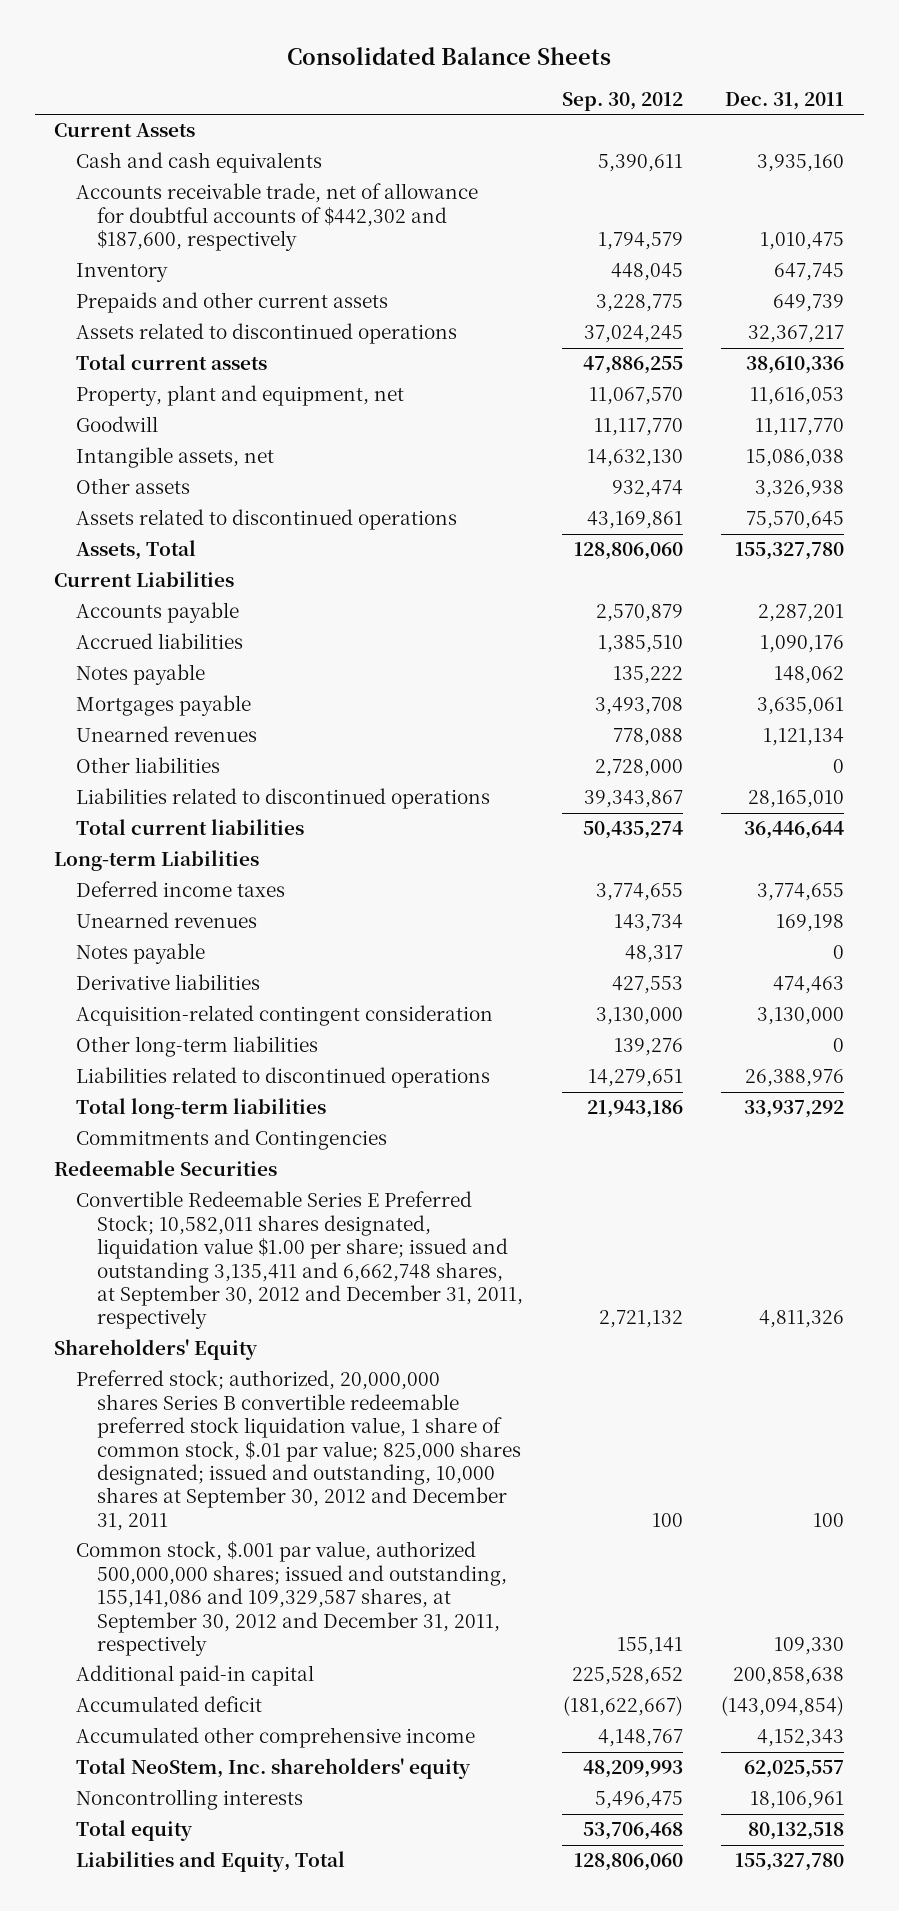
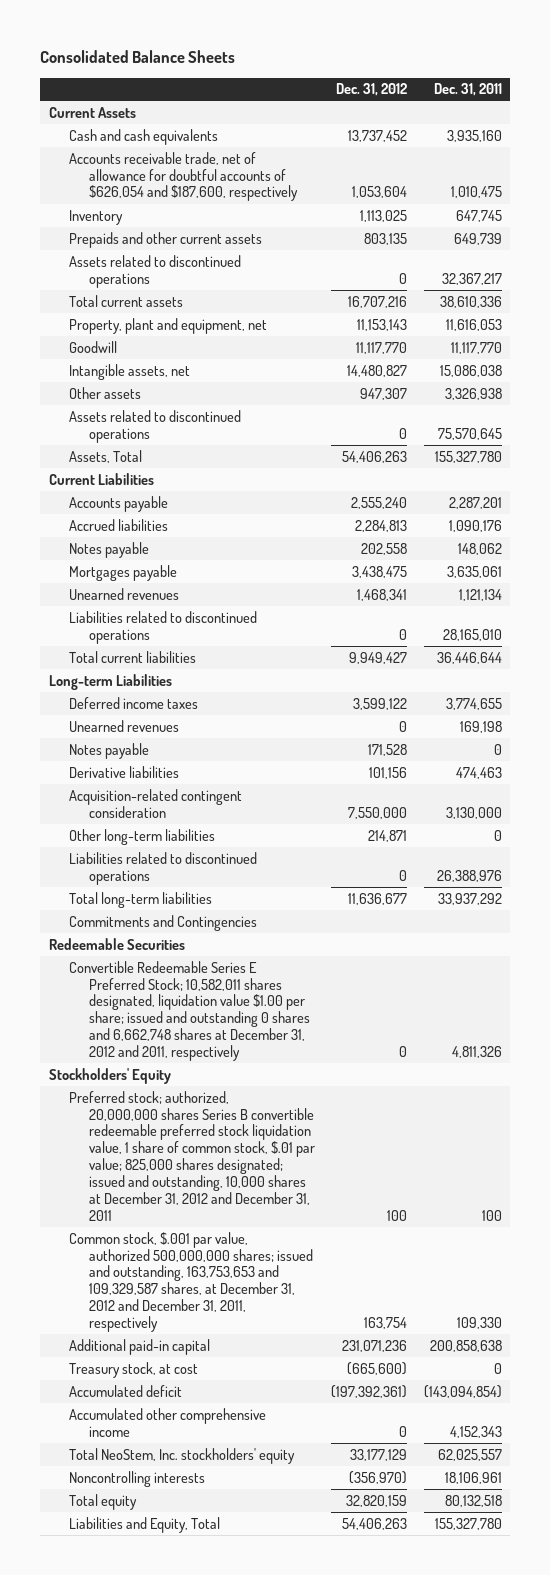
[561,92,683,112] Sep. 30, 2012 -> none
none -> [336,83,408,97] Dec. 31, 2012
[75,183,478,252] Accounts receivable trade, net of allowance for doubtful accounts of $442,302 and $187,600, respectively -> [68,151,298,202] Accounts receivable trade, net of allowance for doubtful accounts of $626,054 and $187,600, respectively
[75,757,220,774] Other liabilities -> none
[75,1191,524,1330] Convertible Redeemable Series E Preferred Stock; 10,582,011 shares designated, liquidation value $1.00 per share; issued and outstanding 3,135,411 and 6,662,748 shares, at September 30, 2012 and December 31, 2011, respectively -> [68,960,310,1062] Convertible Redeemable Series E Preferred Stock; 10,582,011 shares designated, liquidation value $1.00 per share; issued and outstanding 0 shares and 6,662,748 shares at December 31, 2012 and 2011, respectively
[54,1339,259,1361] Shareholders' Equity -> [48,1067,171,1084] Stockholders' Equity
[75,1370,522,1531] Preferred stock; authorized, 20,000,000 shares Series B convertible redeemable preferred stock liquidation value, 1 share of common stock, $.01 par value; 825,000 shares designated; issued and outstanding, 10,000 shares at September 30, 2012 and December 31, 2011 -> [68,1090,315,1221] Preferred stock; authorized, 20,000,000 shares Series B convertible redeemable preferred stock liquidation value, 1 share of common stock, $.01 par value; 825,000 shares designated; issued and outstanding, 10,000 shares at December 31, 2012 and December 31, 2011
[75,1541,508,1656] Common stock, $.001 par value, authorized 500,000,000 shares; issued and outstanding, 155,141,086 and 109,329,587 shares, at September 30, 2012 and December 31, 2011, respectively -> [68,1231,313,1333] Common stock, $.001 par value, authorized 500,000,000 shares; issued and outstanding, 163,753,653 and 109,329,587 shares, at December 31, 2012 and December 31, 2011, respectively
none -> [68,1361,198,1378] Treasury stock, at cost
[75,1758,471,1780] Total NeoStem, Inc. shareholders' equity -> [68,1447,295,1464] Total NeoStem, Inc. stockholders' equity

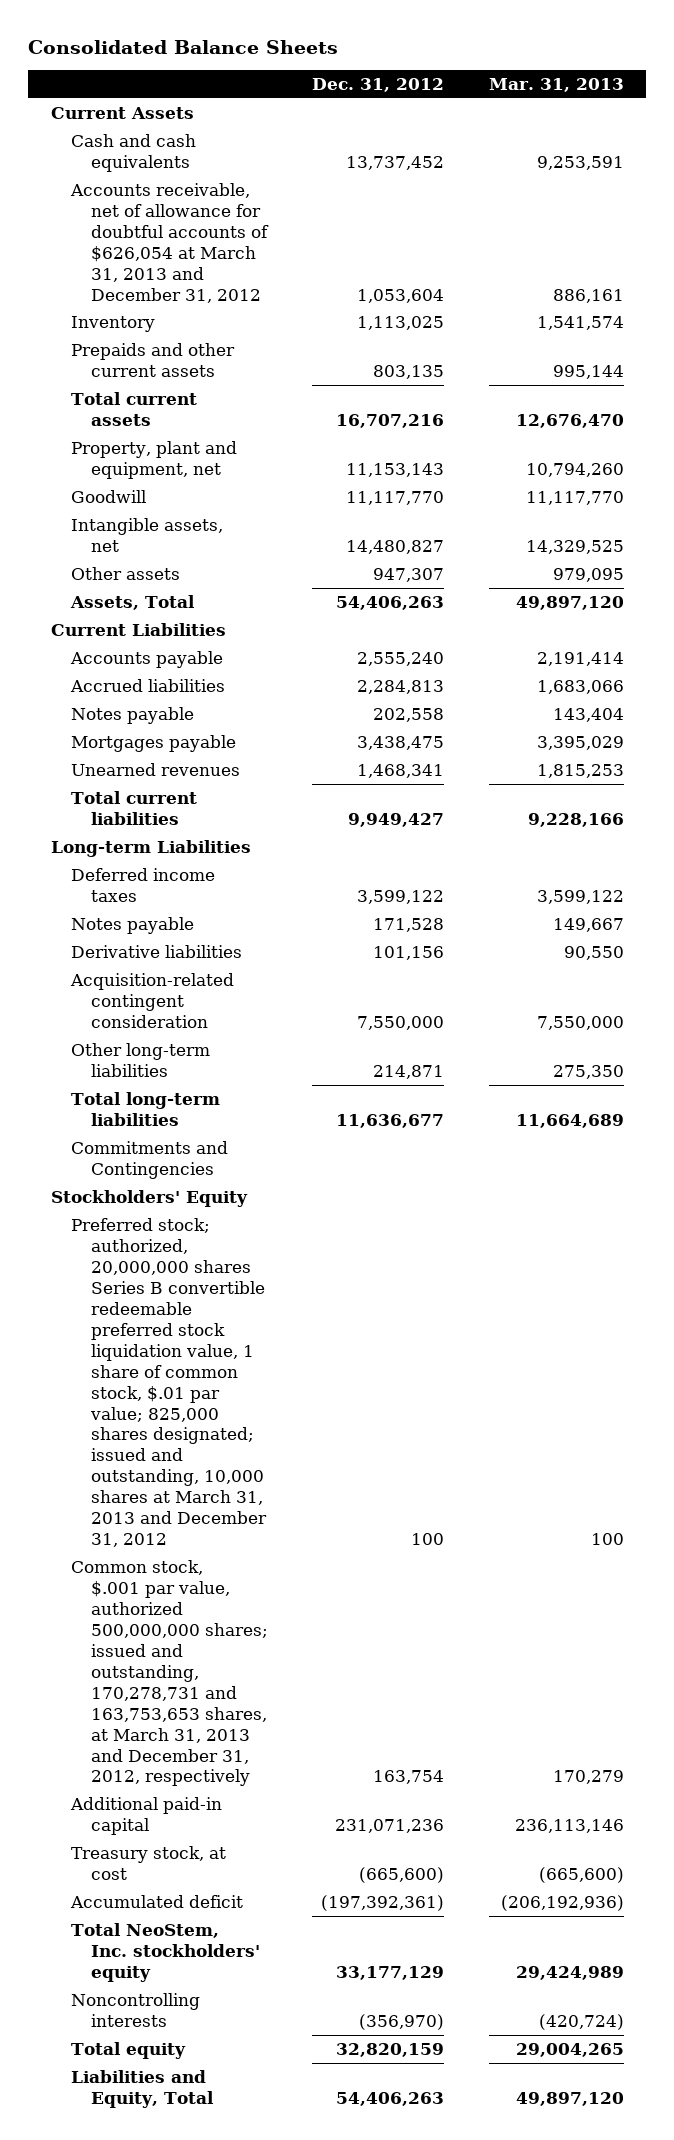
[433,83,502,97] Dec. 31, 2011 -> none
none -> [488,77,624,92] Mar. 31, 2013
[68,151,298,202] Accounts receivable trade, net of allowance for doubtful accounts of $626,054 and $187,600, respectively -> [69,182,269,303] Accounts receivable, net of allowance for doubtful accounts of $626,054 at March 31, 2013 and December 31, 2012
[68,254,241,288] Assets related to discontinued operations -> none
[68,409,241,443] Assets related to discontinued operations -> none
[68,610,257,644] Liabilities related to discontinued operations -> none
[68,719,179,732] Unearned revenues -> none
[68,851,257,885] Liabilities related to discontinued operations -> none
[48,937,185,950] Redeemable Securities -> none
[68,960,310,1062] Convertible Redeemable Series E Preferred Stock; 10,582,011 shares designated, liquidation value $1.00 per share; issued and outstanding 0 shares and 6,662,748 shares at December 31, 2012 and 2011, respectively -> none
[68,1090,315,1221] Preferred stock; authorized, 20,000,000 shares Series B convertible redeemable preferred stock liquidation value, 1 share of common stock, $.01 par value; 825,000 shares designated; issued and outstanding, 10,000 shares at December 31, 2012 and December 31, 2011 -> [70,1217,267,1548] Preferred stock; authorized, 20,000,000 shares Series B convertible redeemable preferred stock liquidation value, 1 share of common stock, $.01 par value; 825,000 shares designated; issued and outstanding, 10,000 shares at March 31, 2013 and December 31, 2012
[68,1231,313,1333] Common stock, $.001 par value, authorized 500,000,000 shares; issued and outstanding, 163,753,653 and 109,329,587 shares, at December 31, 2012 and December 31, 2011, respectively -> [70,1559,268,1787] Common stock, $.001 par value, authorized 500,000,000 shares; issued and outstanding, 170,278,731 and 163,753,653 shares, at March 31, 2013 and December 31, 2012, respectively
[68,1407,266,1437] Accumulated other comprehensive income -> none

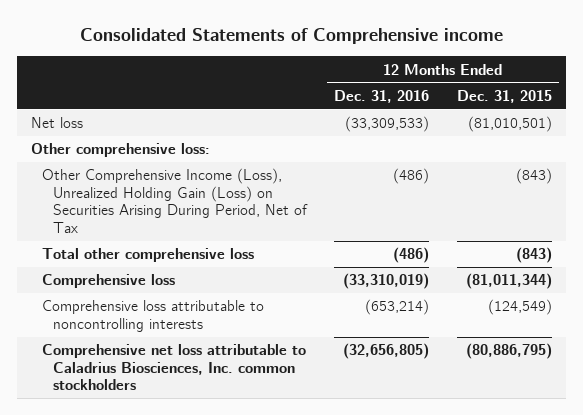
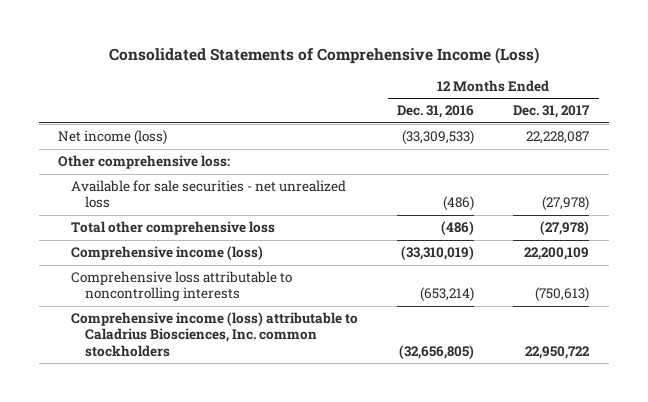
[79,27,503,44] Consolidated Statements of Comprehensive income -> [108,46,539,64] Consolidated Statements of Comprehensive Income (Loss)
[456,89,552,103] Dec. 31, 2015 -> none
none -> [513,105,591,119] Dec. 31, 2017
[31,117,84,129] Net loss -> [58,130,168,146] Net income (loss)
[41,168,308,234] Other Comprehensive Income (Loss), Unrealized Holding Gain (Loss) on Securities Arising During Period, Net of Tax -> [71,180,347,209] Available for sale securities - net unrealized loss
[41,274,175,289] Comprehensive loss -> [71,246,264,261] Comprehensive income (loss)
[41,344,306,391] Comprehensive net loss attributable to Caladrius Biosciences, Inc. common stockholders -> [71,312,359,357] Comprehensive income (loss) attributable to Caladrius Biosciences, Inc. common stockholders

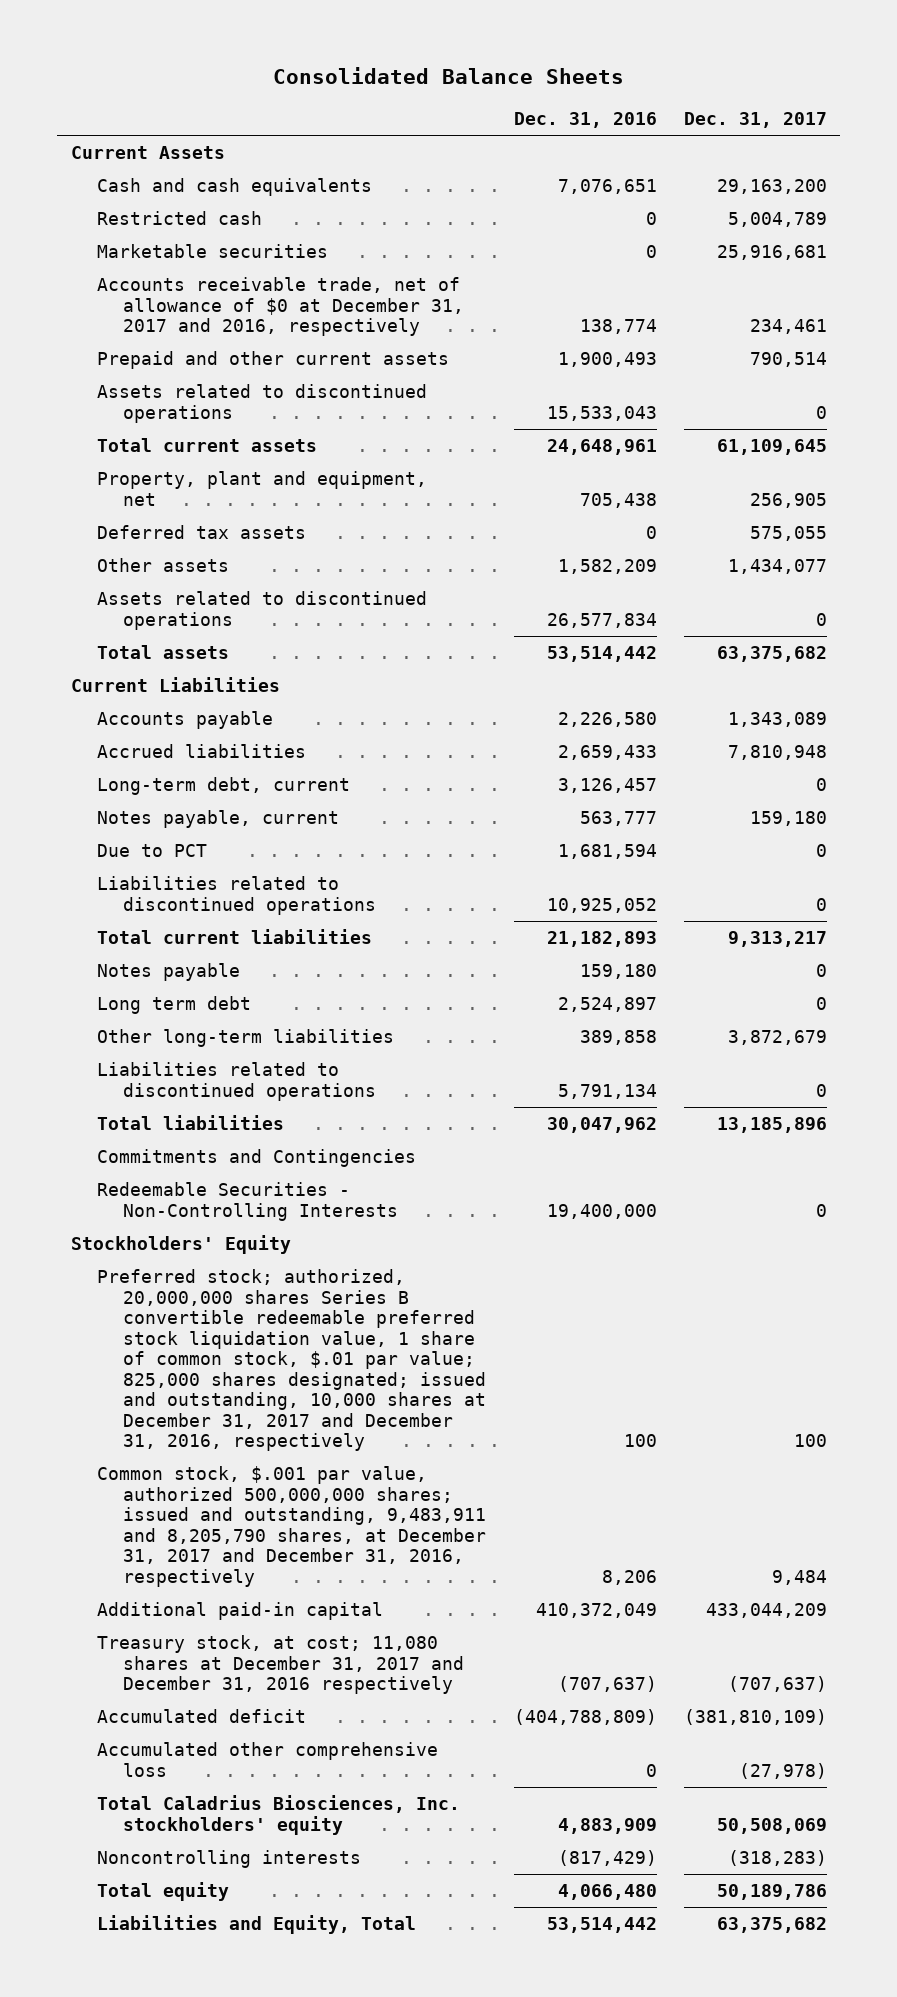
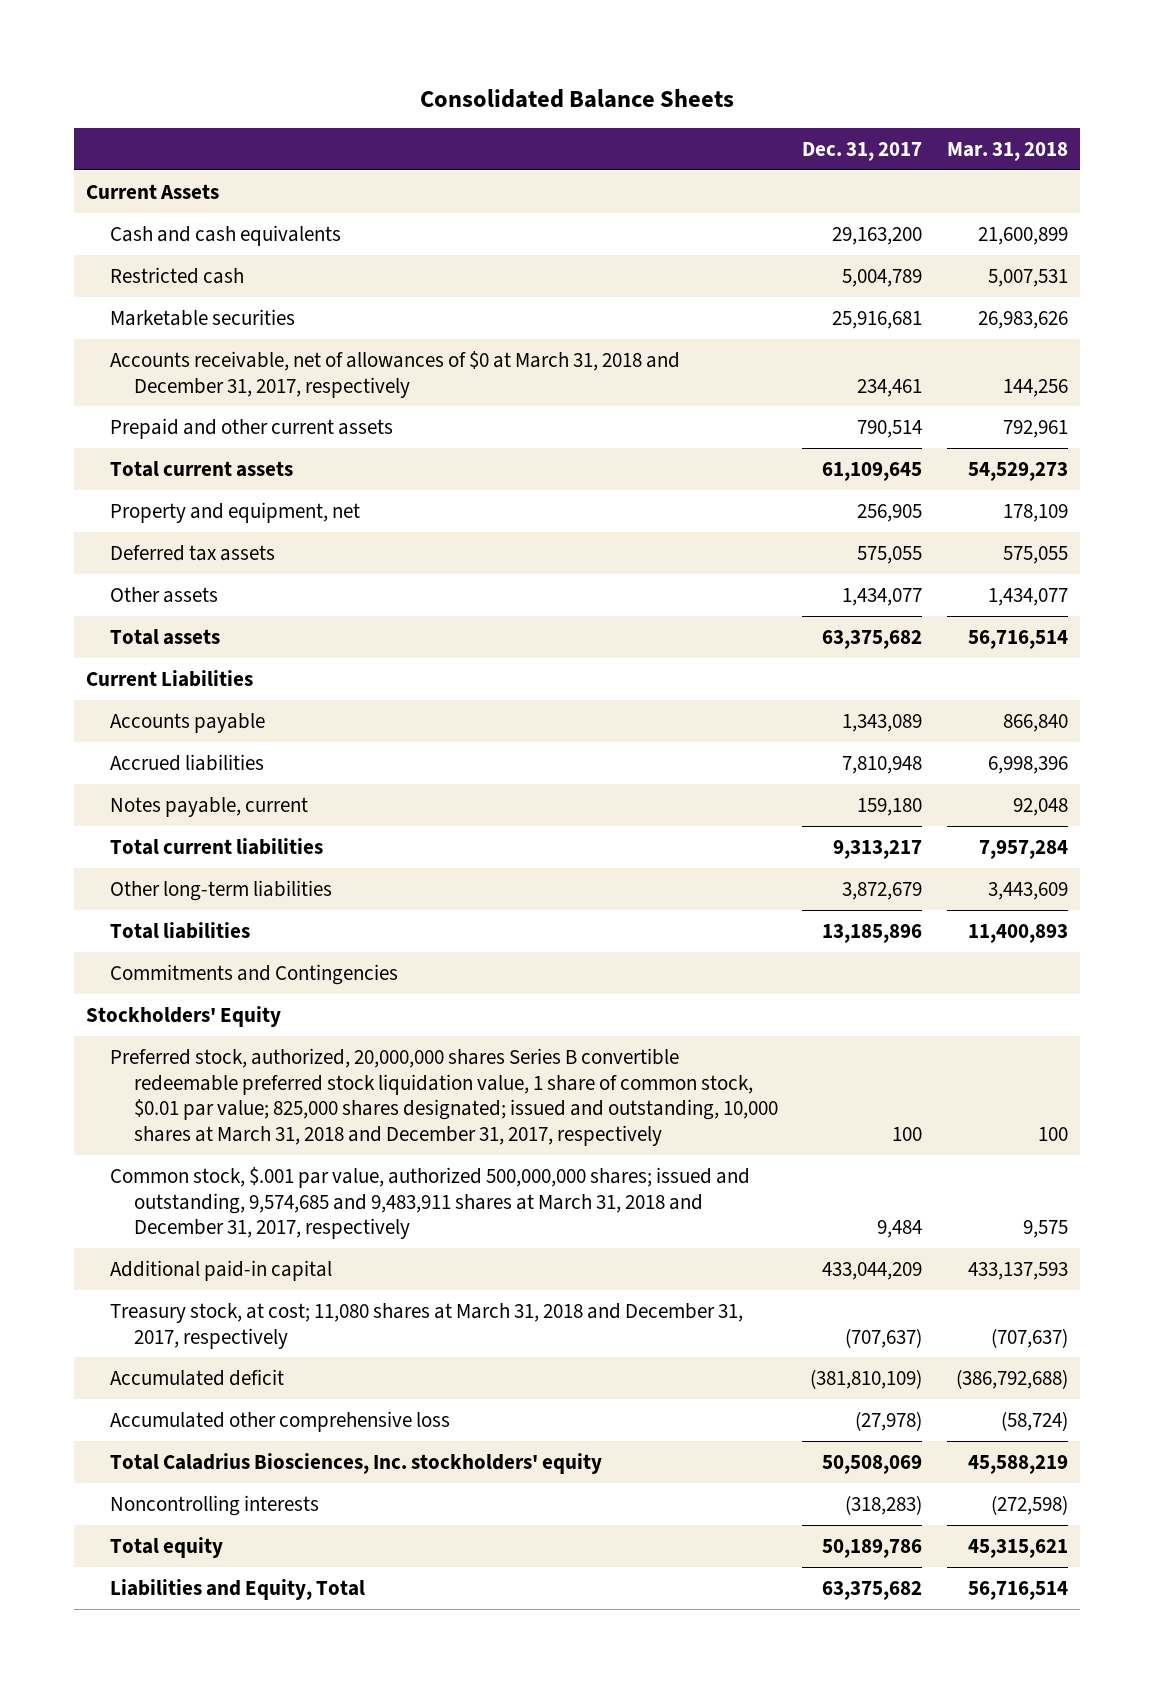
[513,112,657,129] Dec. 31, 2016 -> none
none -> [946,141,1068,161] Mar. 31, 2018
[96,277,465,337] Accounts receivable trade, net of allowance of $0 at December 31, 2017 and 2016, respectively -> [110,350,681,398] Accounts receivable, net of allowances of $0 at March 31, 2018 and December 31, 2017, respectively
[96,384,427,423] Assets related to discontinued operations -> none
[96,471,427,506] Property, plant and equipment, net -> [110,501,361,523] Property and equipment, net
[96,591,427,630] Assets related to discontinued operations -> none
[96,777,350,796] Long-term debt, current -> none
[96,844,207,858] Due to PCT -> none
[96,876,377,915] Liabilities related to discontinued operations -> none
[96,963,240,982] Notes payable -> none
[96,996,251,1015] Long term debt -> none
[96,1062,377,1101] Liabilities related to discontinued operations -> none
[96,1182,399,1221] Redeemable Securities - Non-Controlling Interests -> none
[96,1269,487,1452] Preferred stock; authorized, 20,000,000 shares Series B convertible redeemable preferred stock liquidation value, 1 share of common stock, $.01 par value; 825,000 shares designated; issued and outstanding, 10,000 shares at December 31, 2017 and December 31, 2016, respectively -> [110,1047,779,1147] Preferred stock, authorized, 20,000,000 shares Series B convertible redeemable preferred stock liquidation value, 1 share of common stock, $0.01 par value; 825,000 shares designated; issued and outstanding, 10,000 shares at March 31, 2018 and December 31, 2017, respectively
[96,1466,487,1587] Common stock, $.001 par value, authorized 500,000,000 shares; issued and outstanding, 9,483,911 and 8,205,790 shares, at December 31, 2017 and December 31, 2016, respectively -> [110,1166,751,1240] Common stock, $.001 par value, authorized 500,000,000 shares; issued and outstanding, 9,574,685 and 9,483,911 shares at March 31, 2018 and December 31, 2017, respectively
[96,1635,465,1695] Treasury stock, at cost; 11,080 shares at December 31, 2017 and December 31, 2016 respectively -> [110,1302,744,1349] Treasury stock, at cost; 11,080 shares at March 31, 2018 and December 31, 2017, respectively

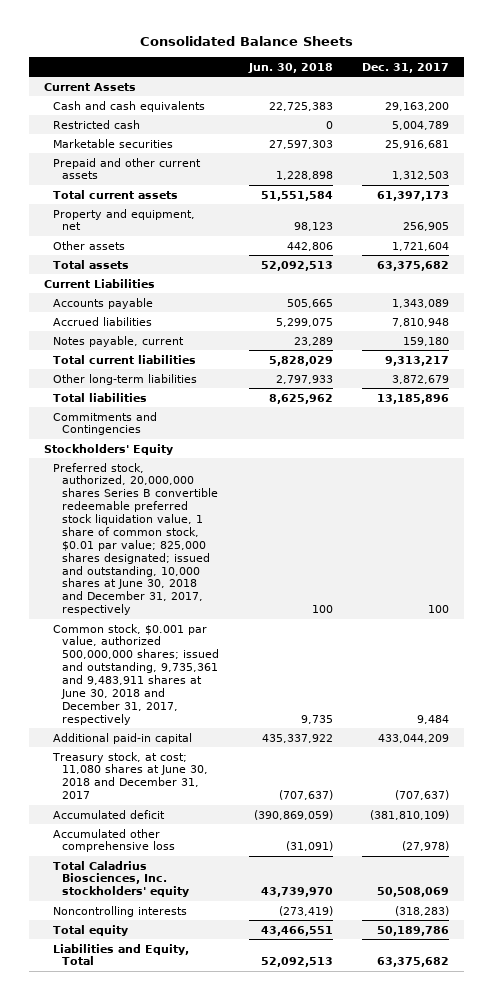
[946,141,1068,161] Mar. 31, 2018 -> none
none -> [247,62,333,73] Jun. 30, 2018
[110,350,681,398] Accounts receivable, net of allowances of $0 at March 31, 2018 and December 31, 2017, respectively -> none
[857,419,923,438] 790,514 -> [392,171,450,181] 1,312,503
[822,461,923,481] 61,109,645 -> [377,190,450,201] 61,397,173
[110,544,276,561] Deferred tax assets -> none
[842,587,923,606] 1,434,077 -> [392,241,450,251] 1,721,604
[110,1047,779,1147] Preferred stock, authorized, 20,000,000 shares Series B convertible redeemable preferred stock liquidation value, 1 share of common stock, $0.01 par value; 825,000 shares designated; issued and outstanding, 10,000 shares at March 31, 2018 and December 31, 2017, respectively -> [52,462,218,616] Preferred stock, authorized, 20,000,000 shares Series B convertible redeemable preferred stock liquidation value, 1 share of common stock, $0.01 par value; 825,000 shares designated; issued and outstanding, 10,000 shares at June 30, 2018 and December 31, 2017, respectively
[110,1166,751,1240] Common stock, $.001 par value, authorized 500,000,000 shares; issued and outstanding, 9,574,685 and 9,483,911 shares at March 31, 2018 and December 31, 2017, respectively -> [52,623,219,725] Common stock, $0.001 par value, authorized 500,000,000 shares; issued and outstanding, 9,735,361 and 9,483,911 shares at June 30, 2018 and December 31, 2017, respectively
[110,1302,744,1349] Treasury stock, at cost; 11,080 shares at March 31, 2018 and December 31, 2017, respectively -> [51,751,208,800] Treasury stock, at cost; 11,080 shares at June 30, 2018 and December 31, 2017

